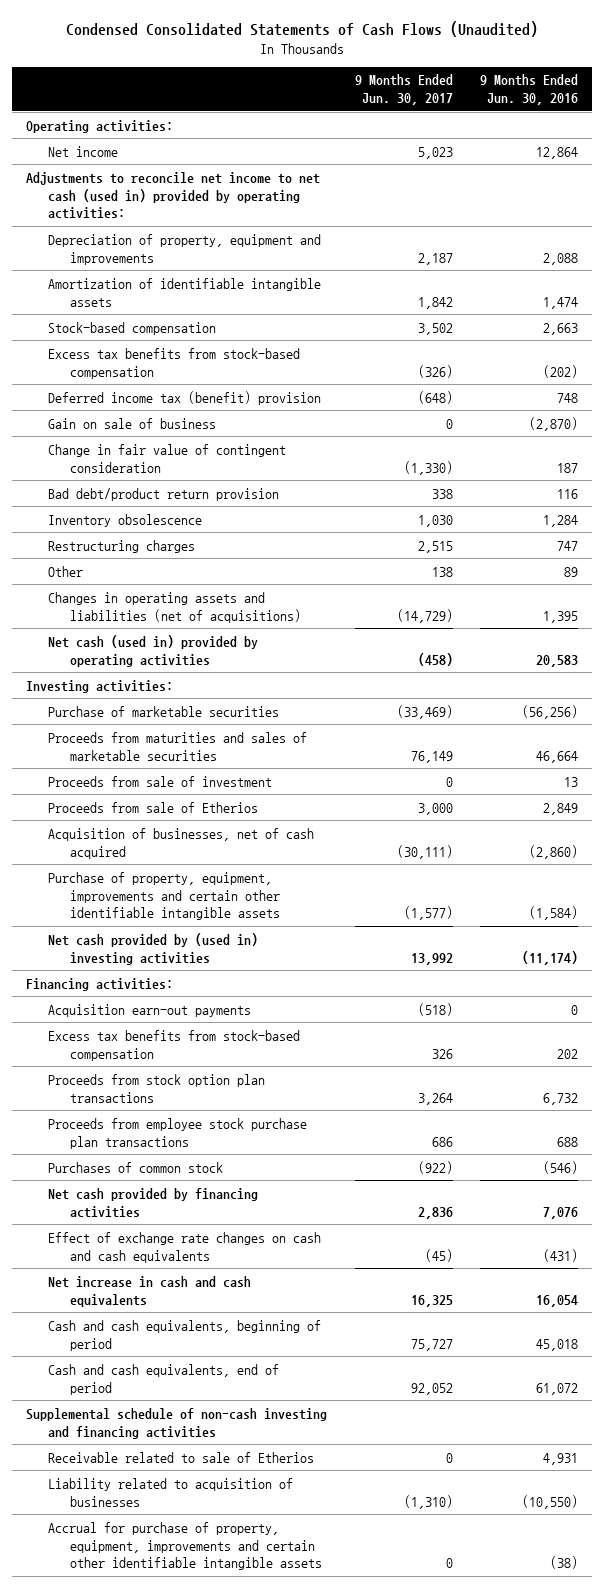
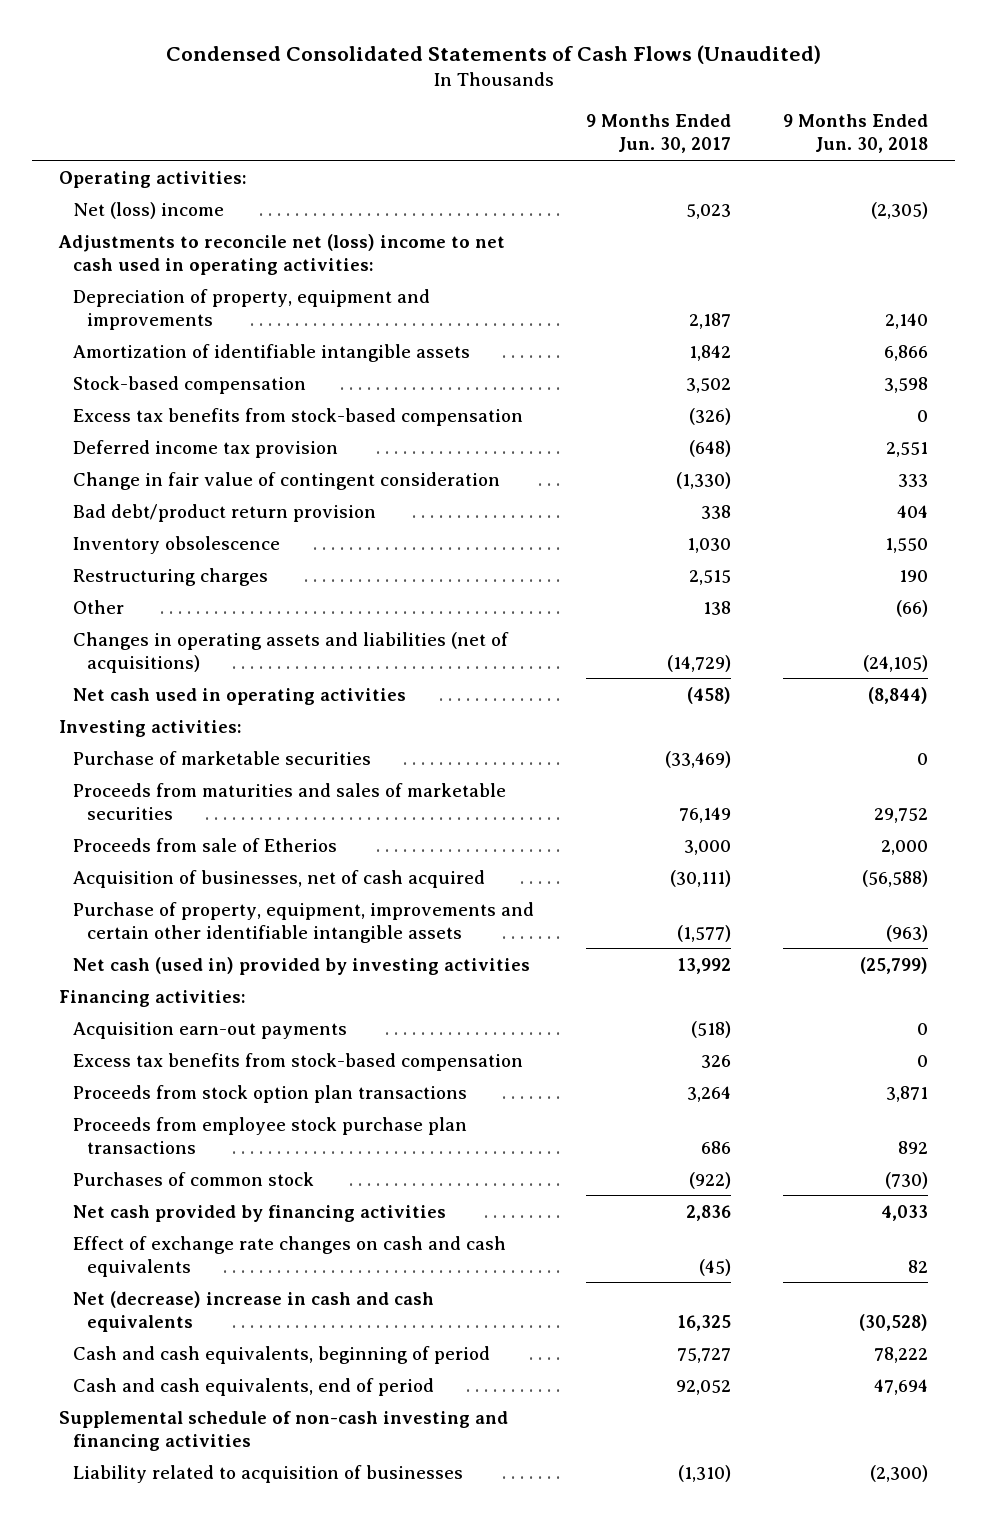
[480,74,579,106] 9 Months Ended Jun. 30, 2016 -> none
none -> [783,114,929,154] 9 Months Ended Jun. 30, 2018
[47,145,118,157] Net income -> [72,201,224,219] Net (loss) income
[25,171,320,220] Adjustments to reconcile net income to net cash (used in) provided by operating activities: -> [57,233,505,275] Adjustments to reconcile net (loss) income to net cash used in operating activities:
[47,417,216,429] Gain on sale of business -> none
[47,390,321,405] Deferred income tax (benefit) provision -> [72,439,338,458] Deferred income tax provision
[47,634,258,667] Net cash (used in) provided by operating activities -> [72,687,406,705] Net cash used in operating activities
[47,775,272,787] Proceeds from sale of investment -> none
[47,932,258,965] Net cash provided by (used in) investing activities -> [72,956,530,975] Net cash (used in) provided by investing activities
[47,1275,251,1307] Net increase in cash and cash equivalents -> [72,1290,434,1332] Net (decrease) increase in cash and cash equivalents
[47,1451,314,1463] Receivable related to sale of Etherios -> none
[47,1521,323,1571] Accrual for purchase of property, equipment, improvements and certain other identifiable intangible assets -> none

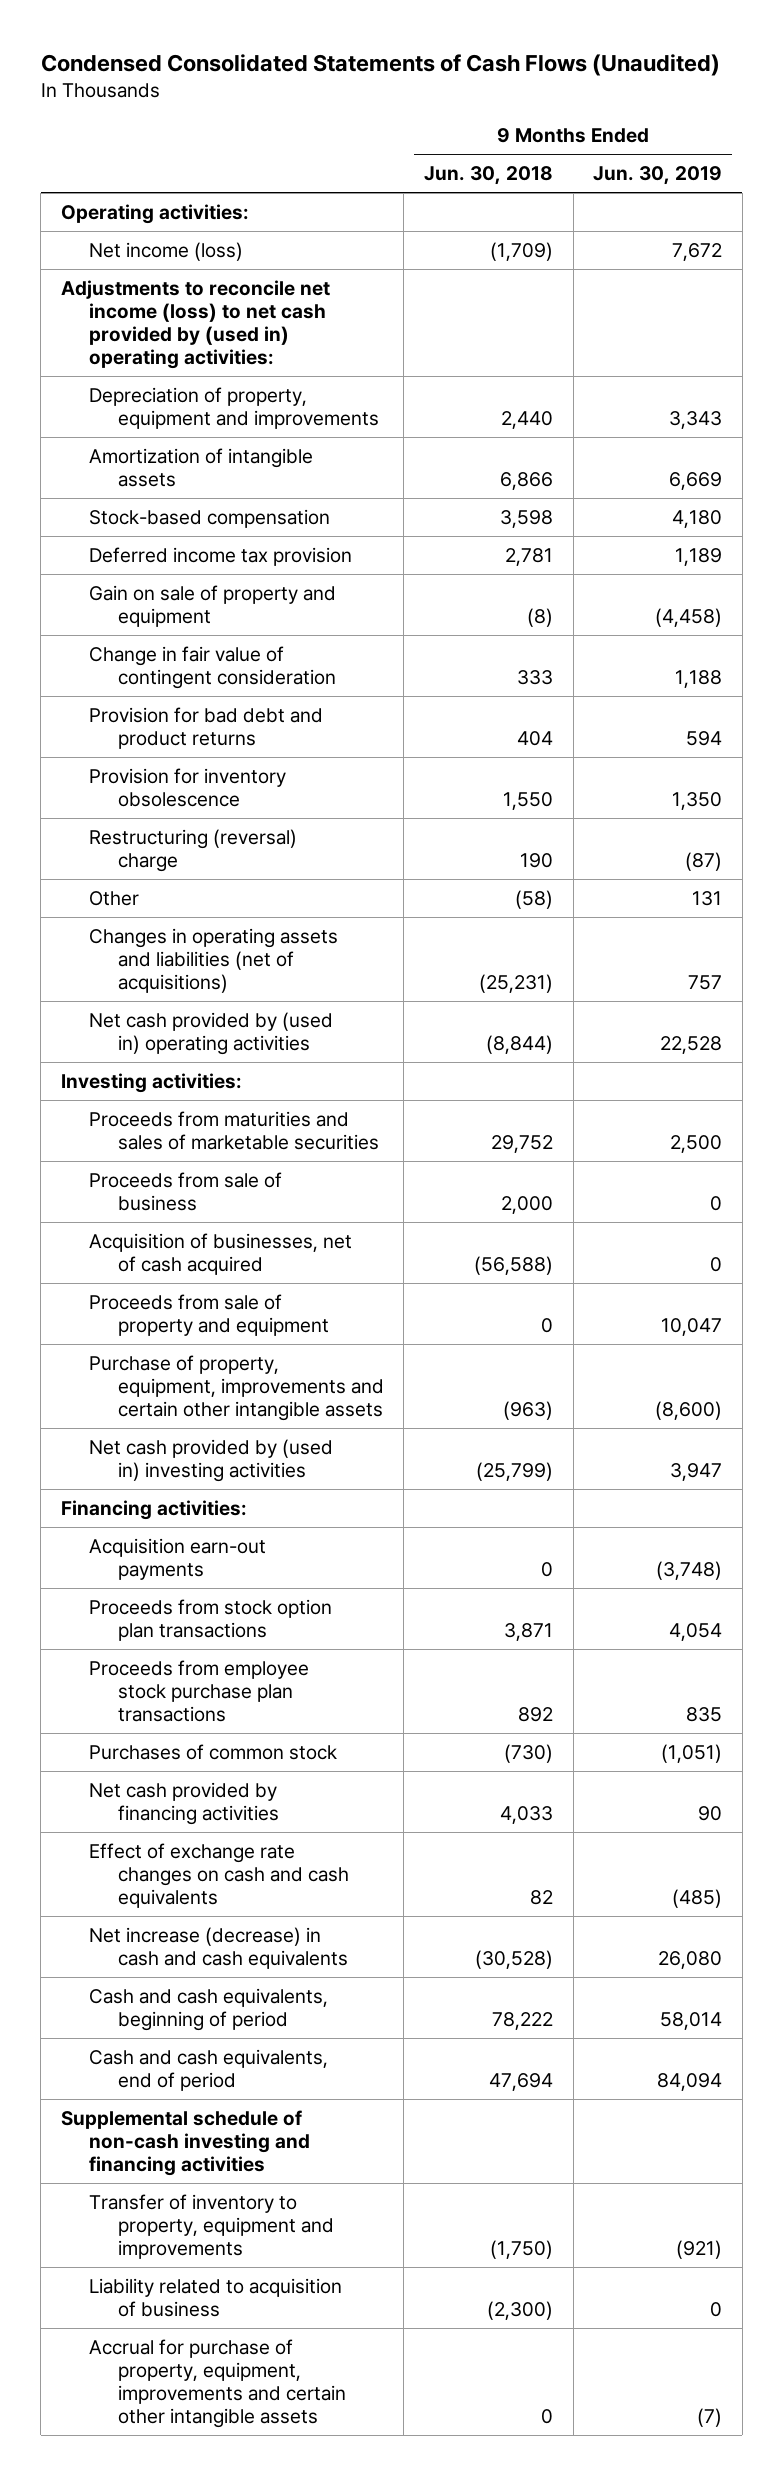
[586,114,732,154] 9 Months Ended Jun. 30, 2017 -> none
none -> [593,166,723,186] Jun. 30, 2019
[72,201,224,219] Net (loss) income -> [89,241,244,261] Net income (loss)
[871,201,929,219] (2,305) -> [490,241,554,261] (1,709)
[57,233,505,275] Adjustments to reconcile net (loss) income to net cash used in operating activities: -> [60,279,330,370] Adjustments to reconcile net income (loss) to net cash provided by (used in) operating activities:
[885,312,929,329] 2,140 -> [501,410,554,429] 2,440
[72,343,470,362] Amortization of identifiable intangible assets -> [89,447,314,487] Amortization of intangible assets
[72,407,523,426] Excess tax benefits from stock-based compensation -> none
[886,441,929,457] 2,551 -> [505,547,554,566] 2,781
none -> [89,584,337,627] Gain on sale of property and equipment
[72,567,268,586] Restructuring charges -> none
[72,503,376,522] Bad debt/product return provision -> [89,706,324,749] Provision for bad debt and product returns
[72,535,280,554] Inventory obsolescence -> [89,767,287,807] Provision for inventory obsolescence
none -> [89,828,298,872] Restructuring (reversal) charge
[896,599,929,617] (66) -> [515,889,554,909] (58)
[863,654,929,672] (24,105) -> [479,973,554,993] (25,231)
[72,687,406,705] Net cash used in operating activities -> [89,1011,334,1055] Net cash provided by (used in) operating activities
[72,750,371,765] Purchase of marketable securities -> none
[72,837,337,852] Proceeds from sale of Etherios -> [89,1171,283,1211] Proceeds from sale of business
none -> [89,1293,329,1336] Proceeds from sale of property and equipment
[72,901,534,943] Purchase of property, equipment, improvements and certain other identifiable intangible assets -> [89,1354,384,1421] Purchase of property, equipment, improvements and certain other intangible assets
[72,956,530,975] Net cash (used in) provided by investing activities -> [89,1438,334,1482] Net cash provided by (used in) investing activities
[72,1052,523,1071] Excess tax benefits from stock-based compensation -> none
[72,1290,434,1332] Net (decrease) increase in cash and cash equivalents -> [89,1926,348,1969] Net increase (decrease) in cash and cash equivalents
none -> [89,2193,334,2259] Transfer of inventory to property, equipment and improvements
[72,1464,463,1483] Liability related to acquisition of businesses -> [89,2277,343,2317] Liability related to acquisition of business
none -> [89,2338,346,2429] Accrual for purchase of property, equipment, improvements and certain other intangible assets

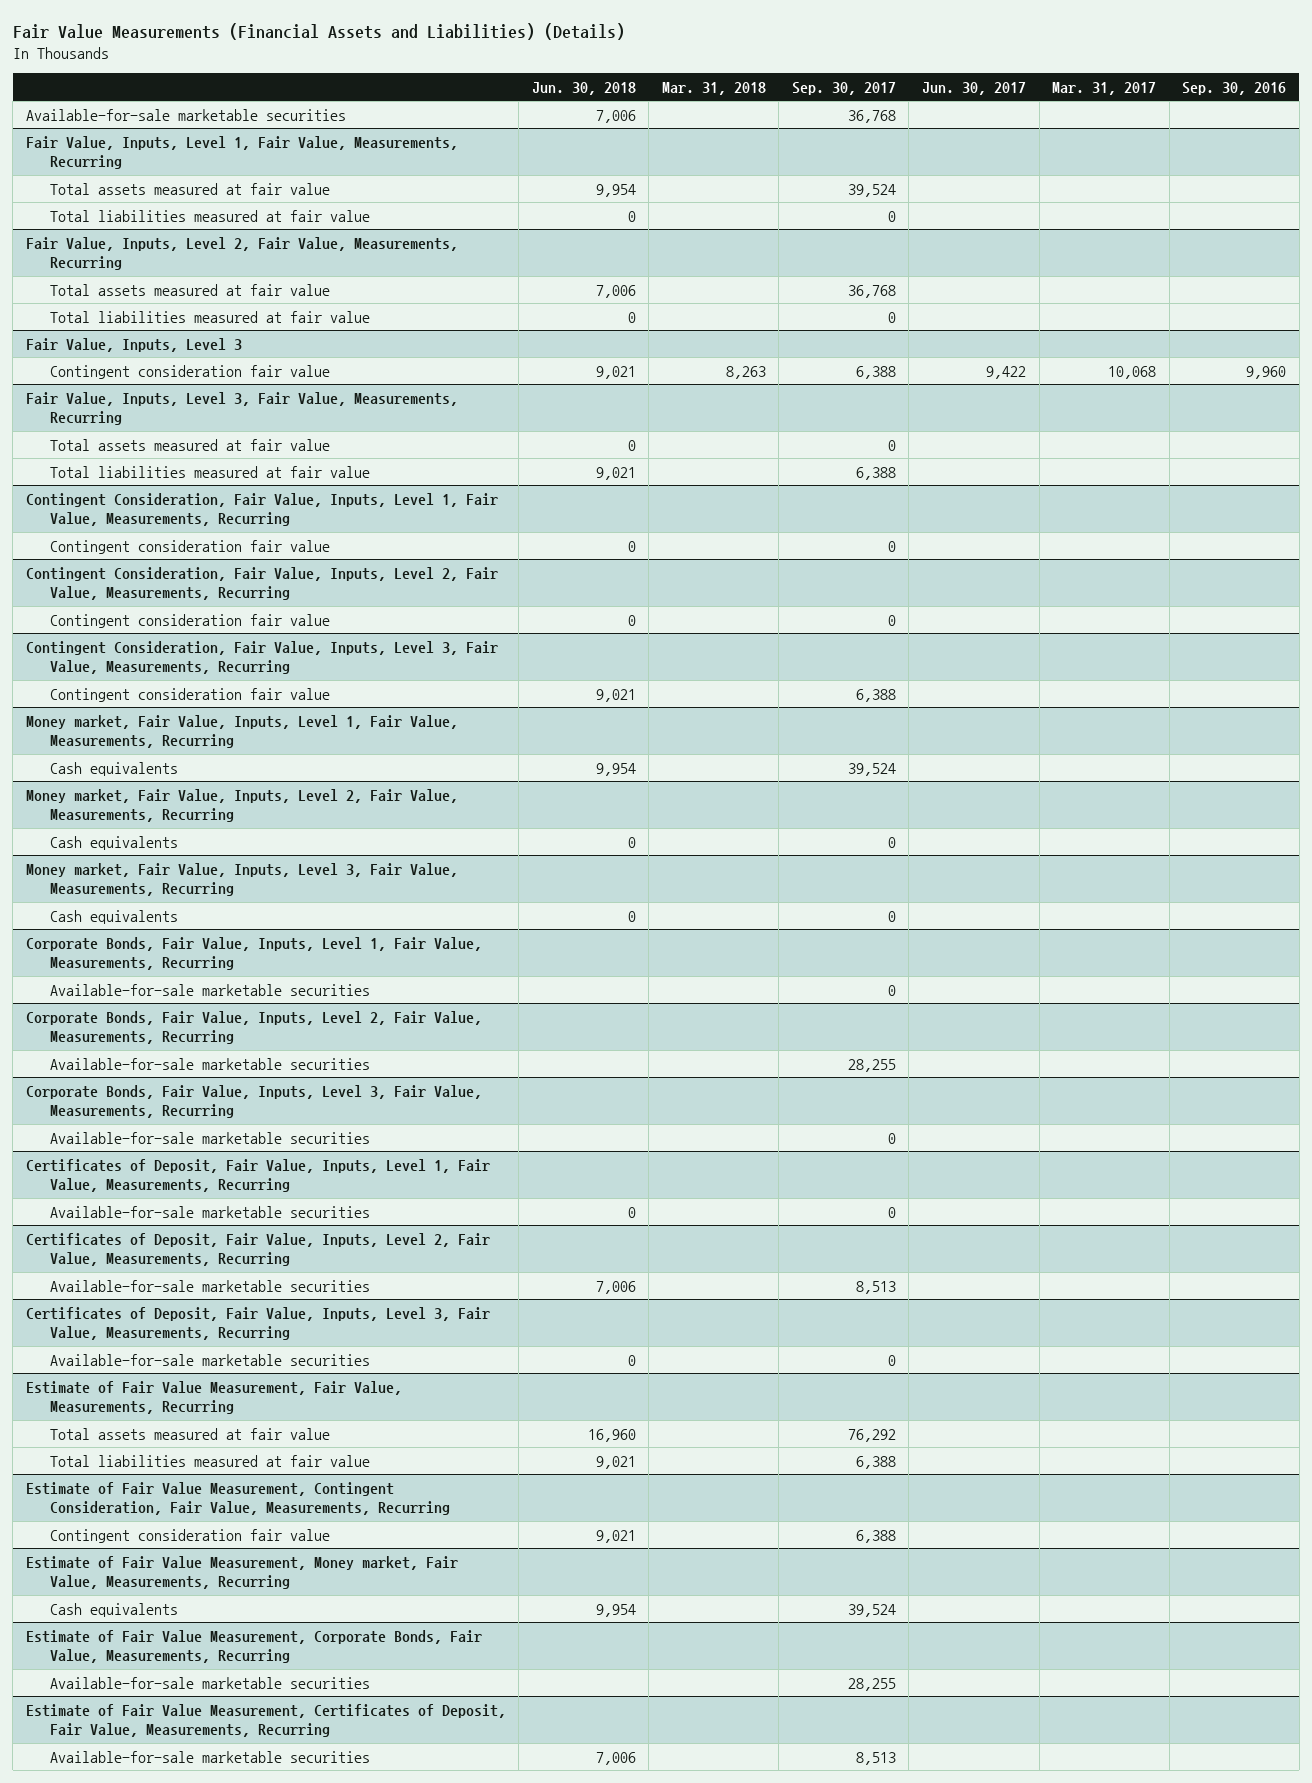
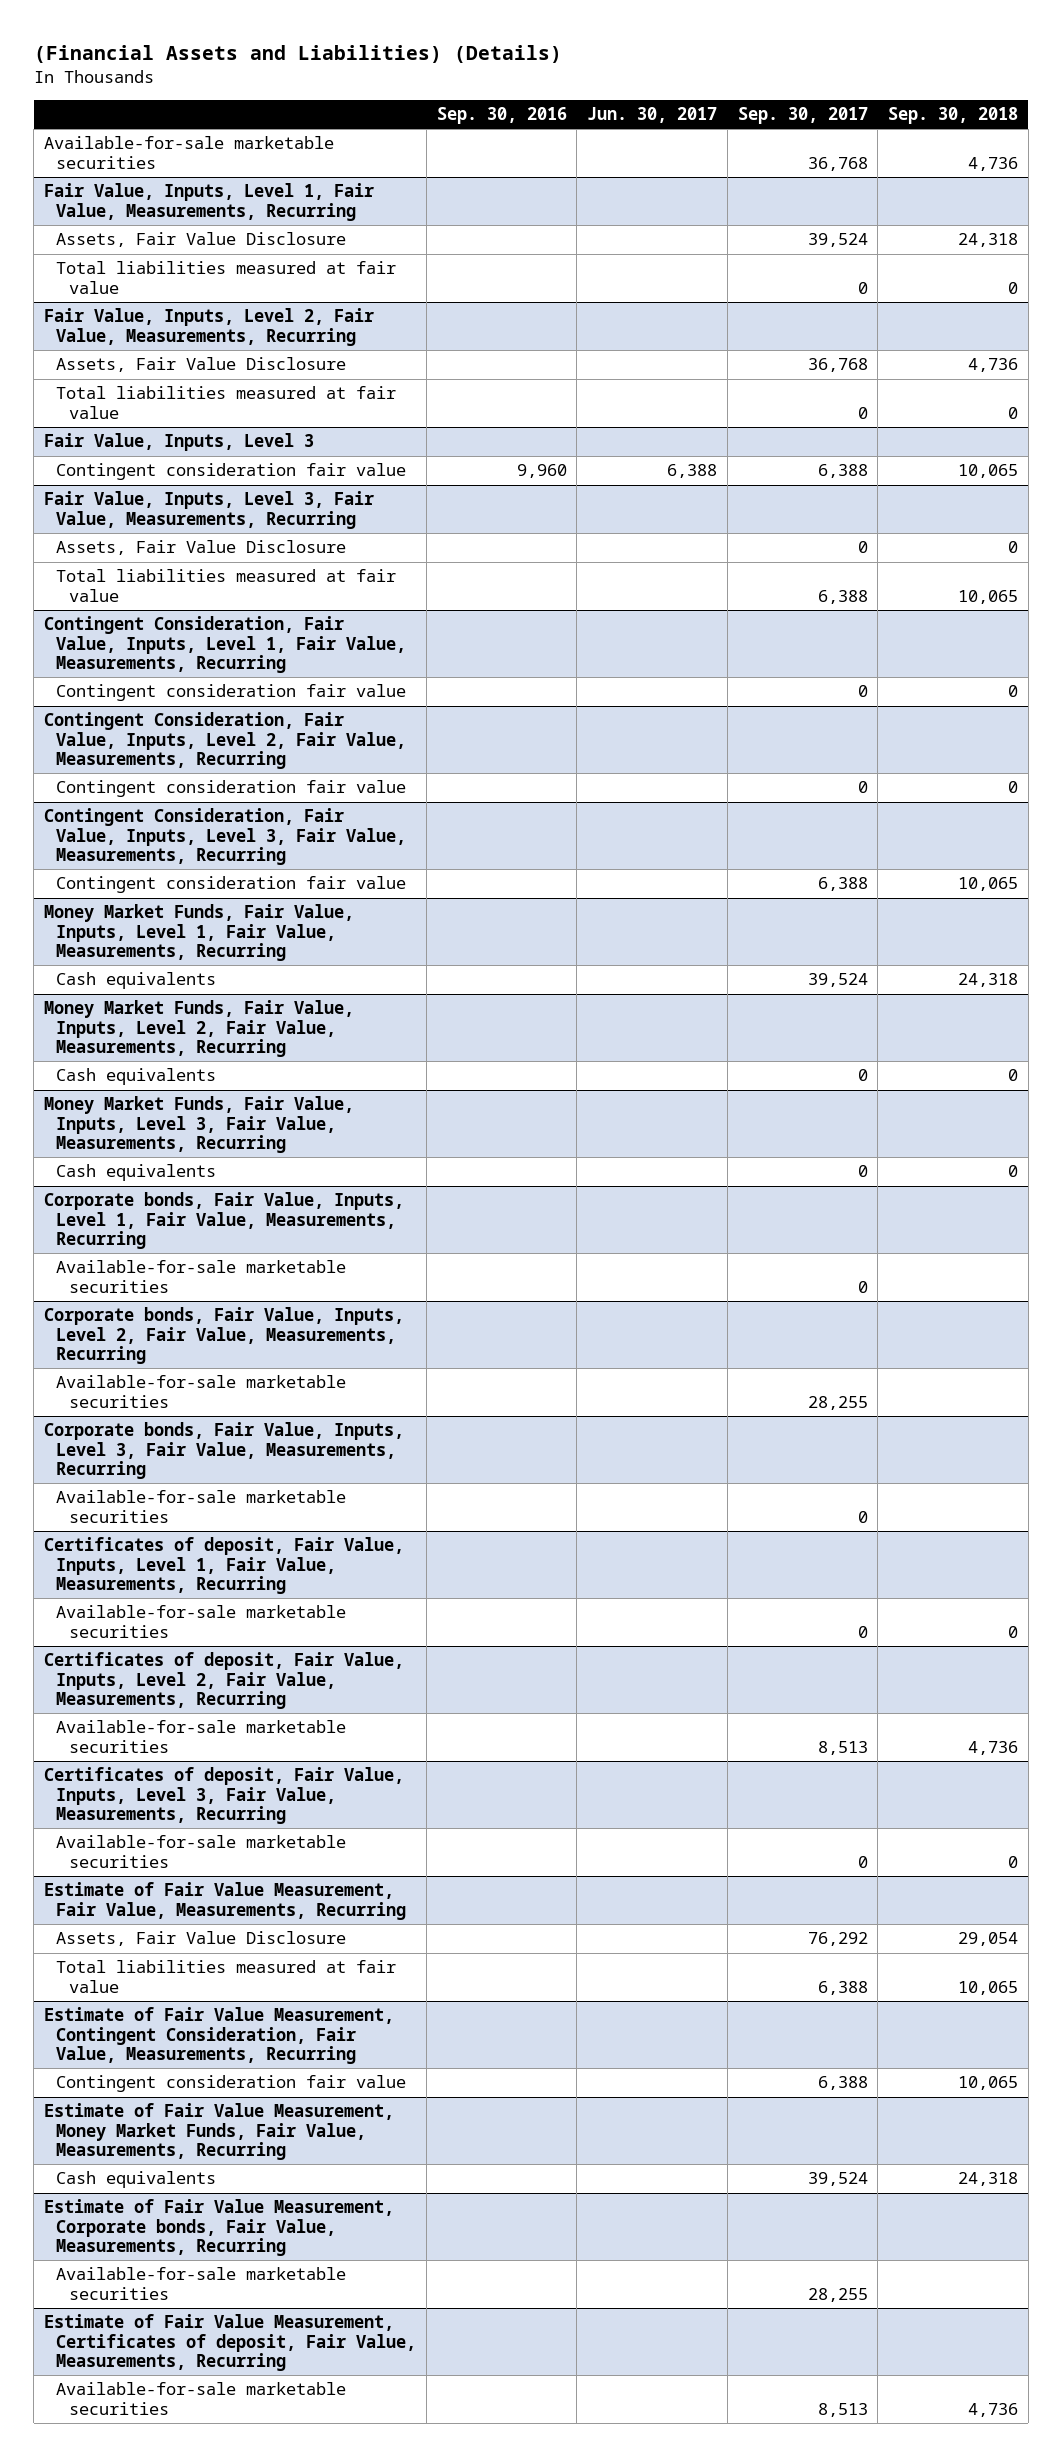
[12,22,625,40] Fair Value Measurements (Financial Assets and Liabilities) (Details) -> [33,45,562,64] (Financial Assets and Liabilities) (Details)
[531,81,636,95] Jun. 30, 2018 -> none
[661,81,766,95] Mar. 31, 2018 -> none
[1052,81,1157,95] Mar. 31, 2017 -> none
none -> [888,106,1019,124] Sep. 30, 2018
[50,182,331,195] Total assets measured at fair value -> [56,232,347,248] Assets, Fair Value Disclosure
[50,283,331,296] Total assets measured at fair value -> [56,357,347,373] Assets, Fair Value Disclosure
[985,365,1026,379] 9,422 -> [667,464,718,479] 6,388
[50,438,331,451] Total assets measured at fair value -> none
none -> [56,540,347,556] Assets, Fair Value Disclosure
[25,714,458,748] Money market, Fair Value, Inputs, Level 1, Fair Value, Measurements, Recurring -> [44,904,355,962] Money Market Funds, Fair Value, Inputs, Level 1, Fair Value, Measurements, Recurring
[25,788,458,822] Money market, Fair Value, Inputs, Level 2, Fair Value, Measurements, Recurring -> [44,1000,355,1058] Money Market Funds, Fair Value, Inputs, Level 2, Fair Value, Measurements, Recurring
[25,862,458,896] Money market, Fair Value, Inputs, Level 3, Fair Value, Measurements, Recurring -> [44,1096,355,1154] Money Market Funds, Fair Value, Inputs, Level 3, Fair Value, Measurements, Recurring
[25,936,482,970] Corporate Bonds, Fair Value, Inputs, Level 1, Fair Value, Measurements, Recurring -> [44,1192,405,1250] Corporate bonds, Fair Value, Inputs, Level 1, Fair Value, Measurements, Recurring
[25,1010,482,1044] Corporate Bonds, Fair Value, Inputs, Level 2, Fair Value, Measurements, Recurring -> [44,1307,405,1365] Corporate bonds, Fair Value, Inputs, Level 2, Fair Value, Measurements, Recurring
[25,1084,482,1118] Corporate Bonds, Fair Value, Inputs, Level 3, Fair Value, Measurements, Recurring -> [44,1422,405,1480] Corporate bonds, Fair Value, Inputs, Level 3, Fair Value, Measurements, Recurring
[25,1158,490,1192] Certificates of Deposit, Fair Value, Inputs, Level 1, Fair Value, Measurements, Recurring -> [44,1537,405,1595] Certificates of deposit, Fair Value, Inputs, Level 1, Fair Value, Measurements, Recurring
[25,1232,490,1266] Certificates of Deposit, Fair Value, Inputs, Level 2, Fair Value, Measurements, Recurring -> [44,1652,405,1710] Certificates of deposit, Fair Value, Inputs, Level 2, Fair Value, Measurements, Recurring
[25,1306,490,1340] Certificates of Deposit, Fair Value, Inputs, Level 3, Fair Value, Measurements, Recurring -> [44,1767,405,1825] Certificates of deposit, Fair Value, Inputs, Level 3, Fair Value, Measurements, Recurring
[50,1427,331,1440] Total assets measured at fair value -> [56,1931,347,1947] Assets, Fair Value Disclosure
[25,1555,458,1589] Estimate of Fair Value Measurement, Money market, Fair Value, Measurements, Recurring -> [44,2103,395,2161] Estimate of Fair Value Measurement, Money Market Funds, Fair Value, Measurements, Recurring
[25,1629,482,1663] Estimate of Fair Value Measurement, Corporate Bonds, Fair Value, Measurements, Recurring -> [44,2199,395,2257] Estimate of Fair Value Measurement, Corporate bonds, Fair Value, Measurements, Recurring
[25,1703,506,1737] Estimate of Fair Value Measurement, Certificates of Deposit, Fair Value, Measurements, Recurring -> [44,2314,417,2372] Estimate of Fair Value Measurement, Certificates of deposit, Fair Value, Measurements, Recurring

